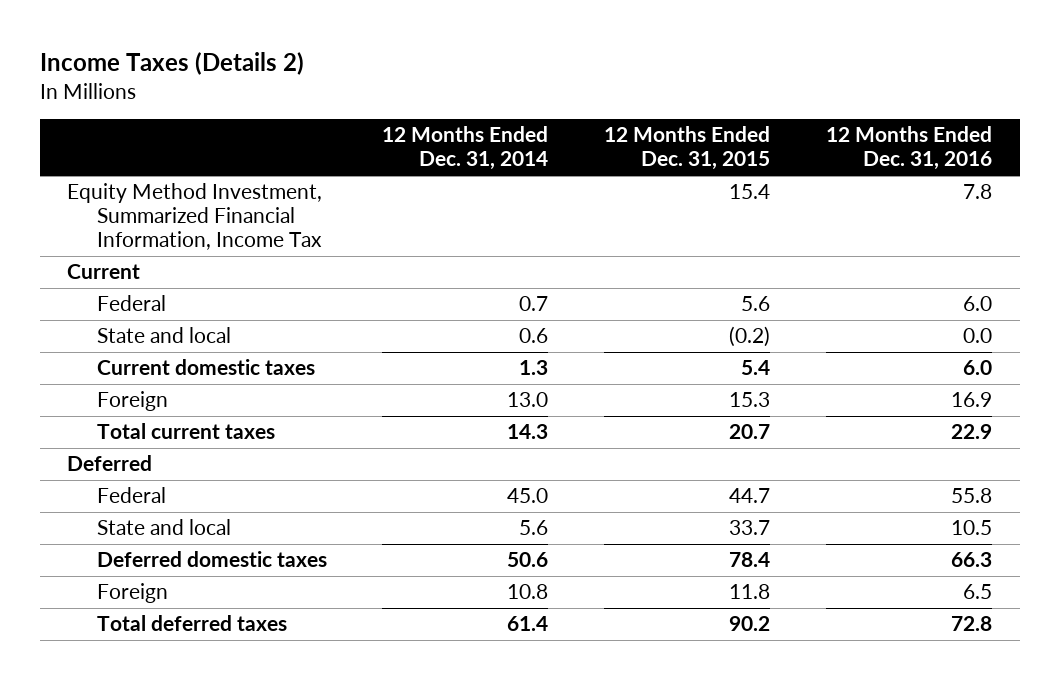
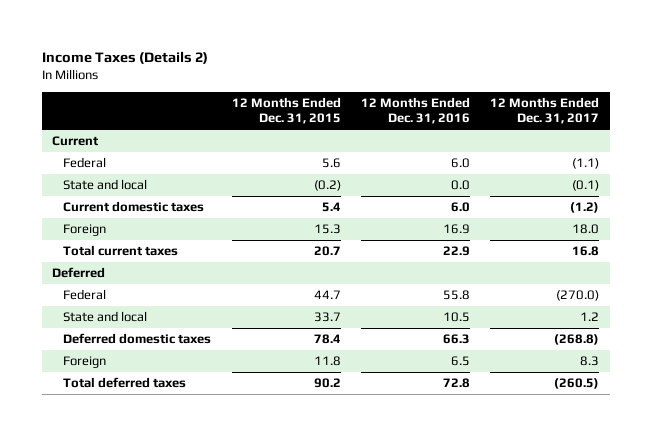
[382,126,549,171] 12 Months Ended Dec. 31, 2014 -> none
none -> [490,97,600,125] 12 Months Ended Dec. 31, 2017
[67,183,323,251] Equity Method Investment, Summarized Financial Information, Income Tax -> none

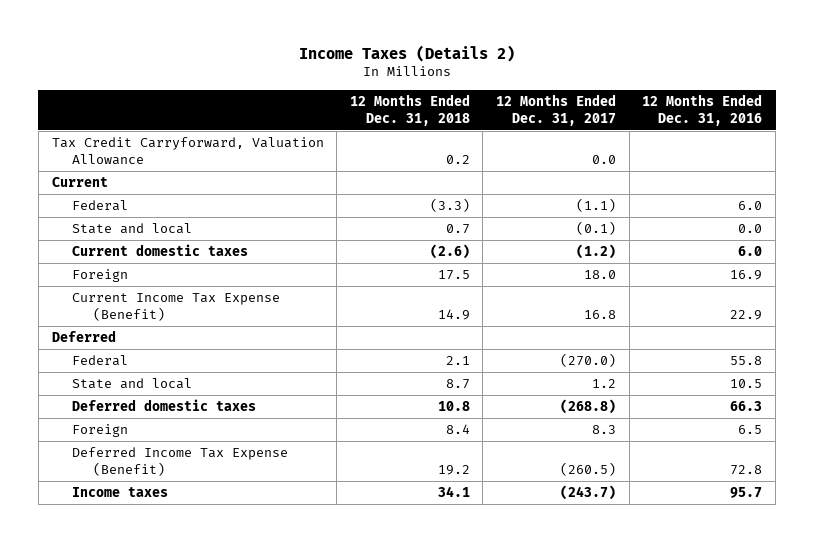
[231,97,341,125] 12 Months Ended Dec. 31, 2015 -> none
none -> [349,93,470,126] 12 Months Ended Dec. 31, 2018
none -> [51,137,324,165] Tax Credit Carryforward, Valuation Allowance
[63,245,179,257] Total current taxes -> [72,293,281,321] Current Income Tax Expense (Benefit)
[63,377,187,389] Total deferred taxes -> [72,447,289,476] Deferred Income Tax Expense (Benefit)
none -> [72,487,169,498] Income taxes

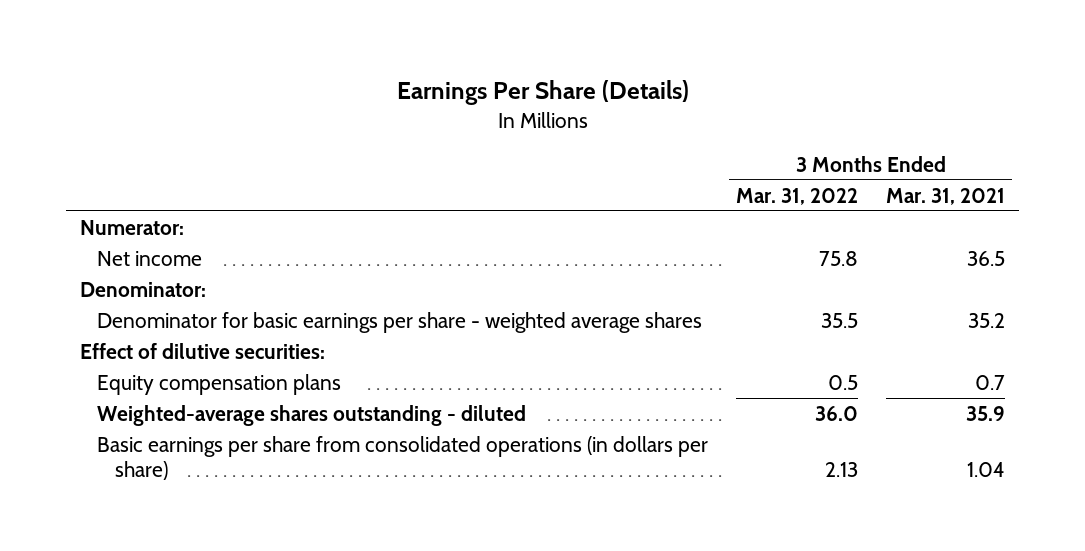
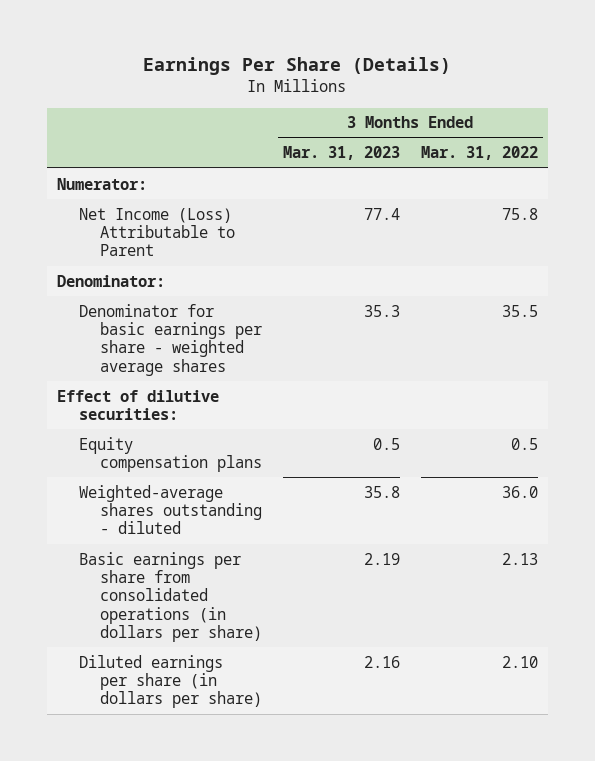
[886,187,1006,205] Mar. 31, 2021 -> none
none -> [282,146,400,161] Mar. 31, 2023
[97,250,203,266] Net income -> [78,207,236,257] Net Income (Loss) Attributable to Parent
none -> [78,654,263,709] Diluted earnings per share (in dollars per share)

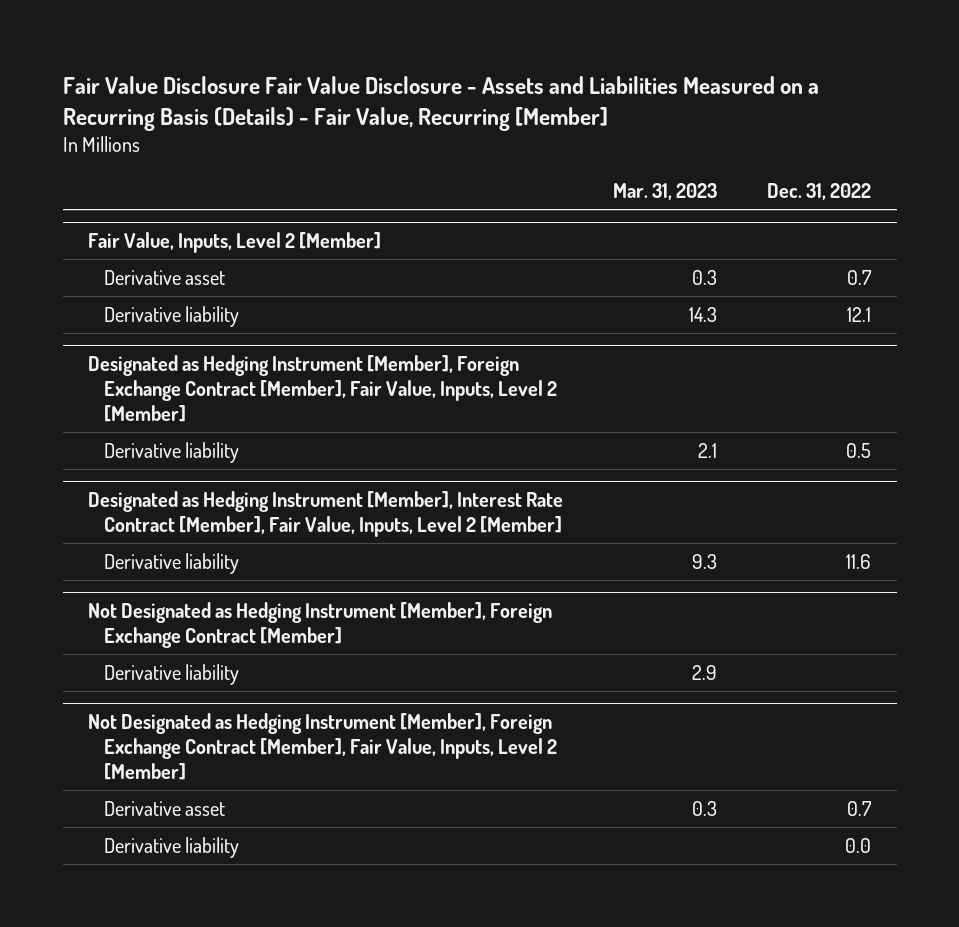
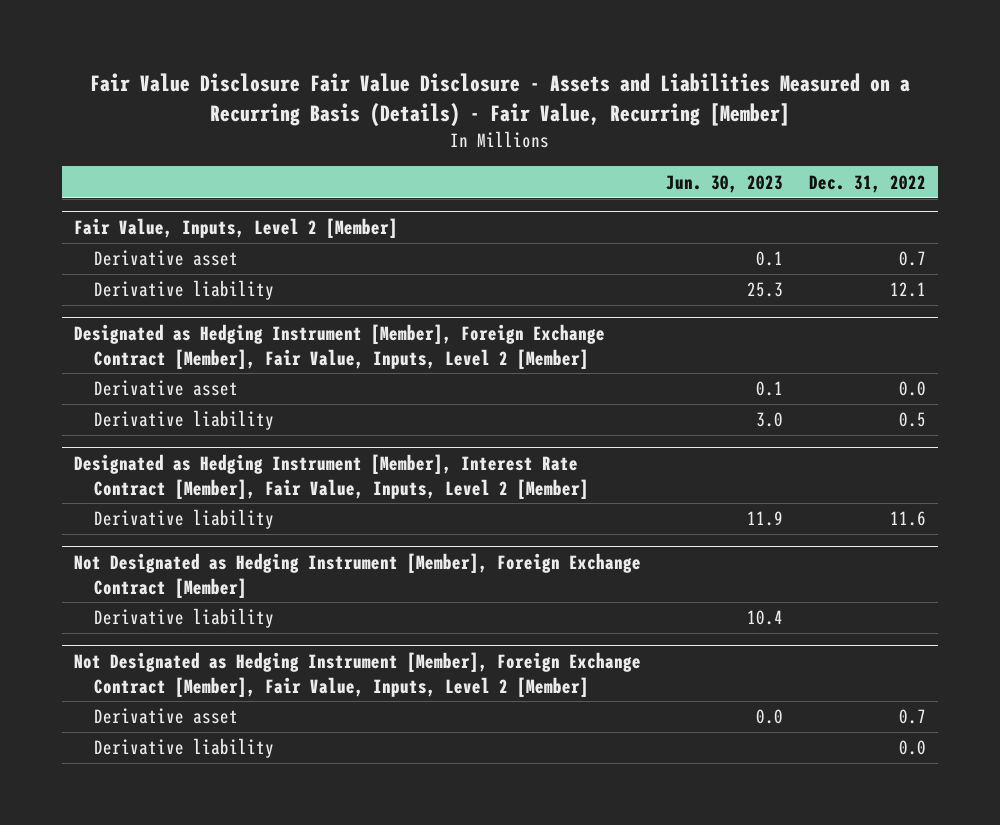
[613,183,718,201] Mar. 31, 2023 -> none
none -> [666,174,784,193] Jun. 30, 2023
none -> [94,380,239,397] Derivative asset

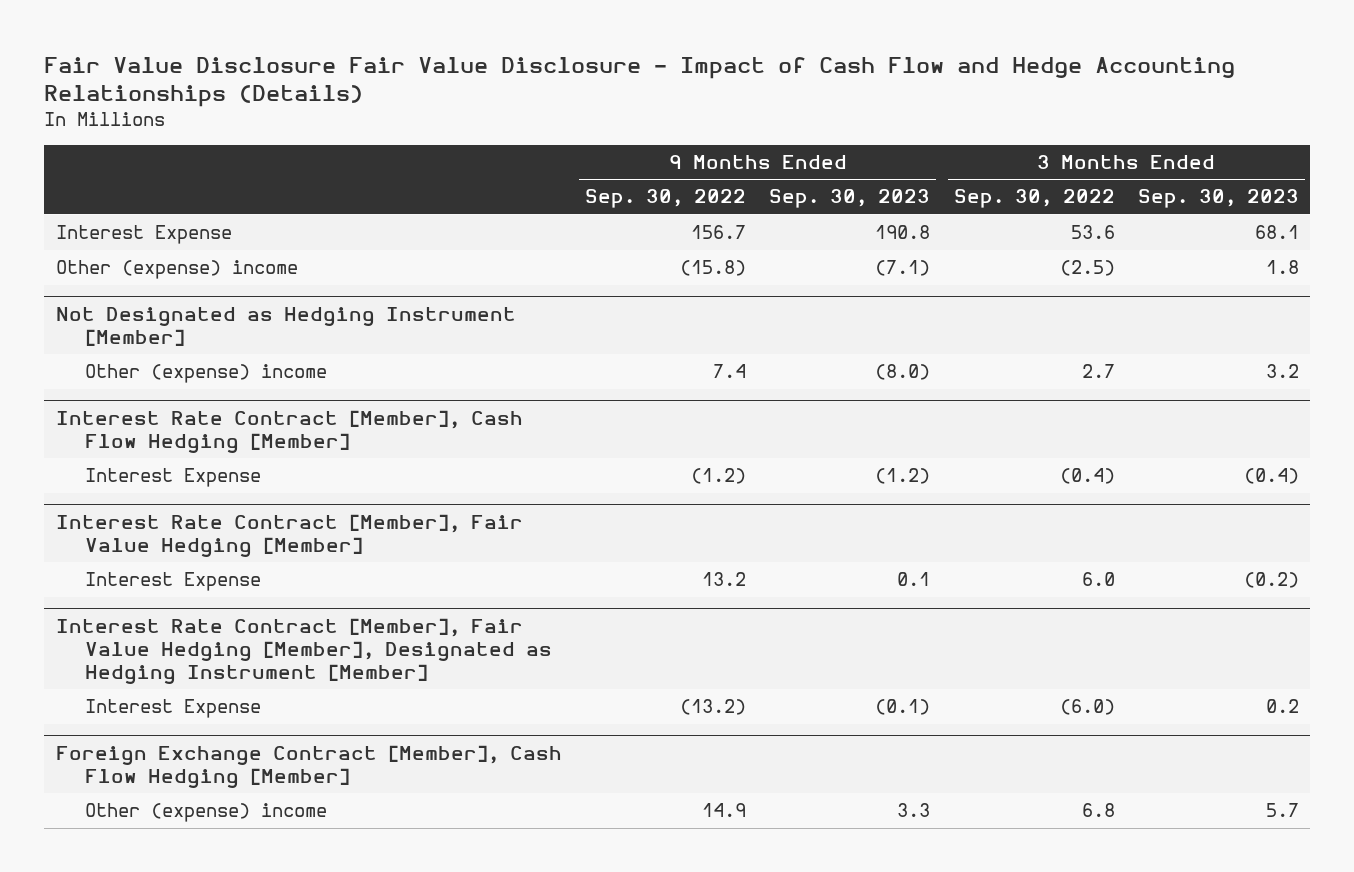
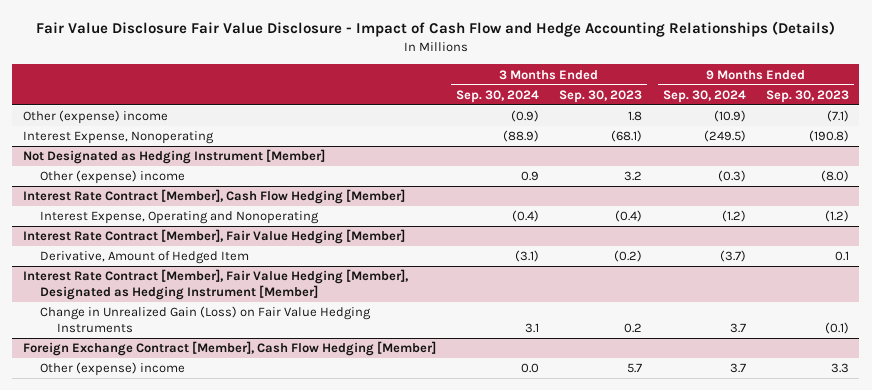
[584,189,746,209] Sep. 30, 2022 -> none
[953,189,1115,209] Sep. 30, 2022 -> none
none -> [456,89,540,103] Sep. 30, 2024
none -> [662,89,746,103] Sep. 30, 2024
[55,225,232,245] Interest Expense -> none
none -> [22,131,214,145] Interest Expense, Nonoperating
[84,468,261,488] Interest Expense -> [39,211,319,225] Interest Expense, Operating and Nonoperating
[84,572,261,592] Interest Expense -> none
none -> [39,251,249,265] Derivative, Amount of Hedged Item
[84,699,261,719] Interest Expense -> none
none -> [39,306,371,334] Change in Unrealized Gain (Loss) on Fair Value Hedging Instruments

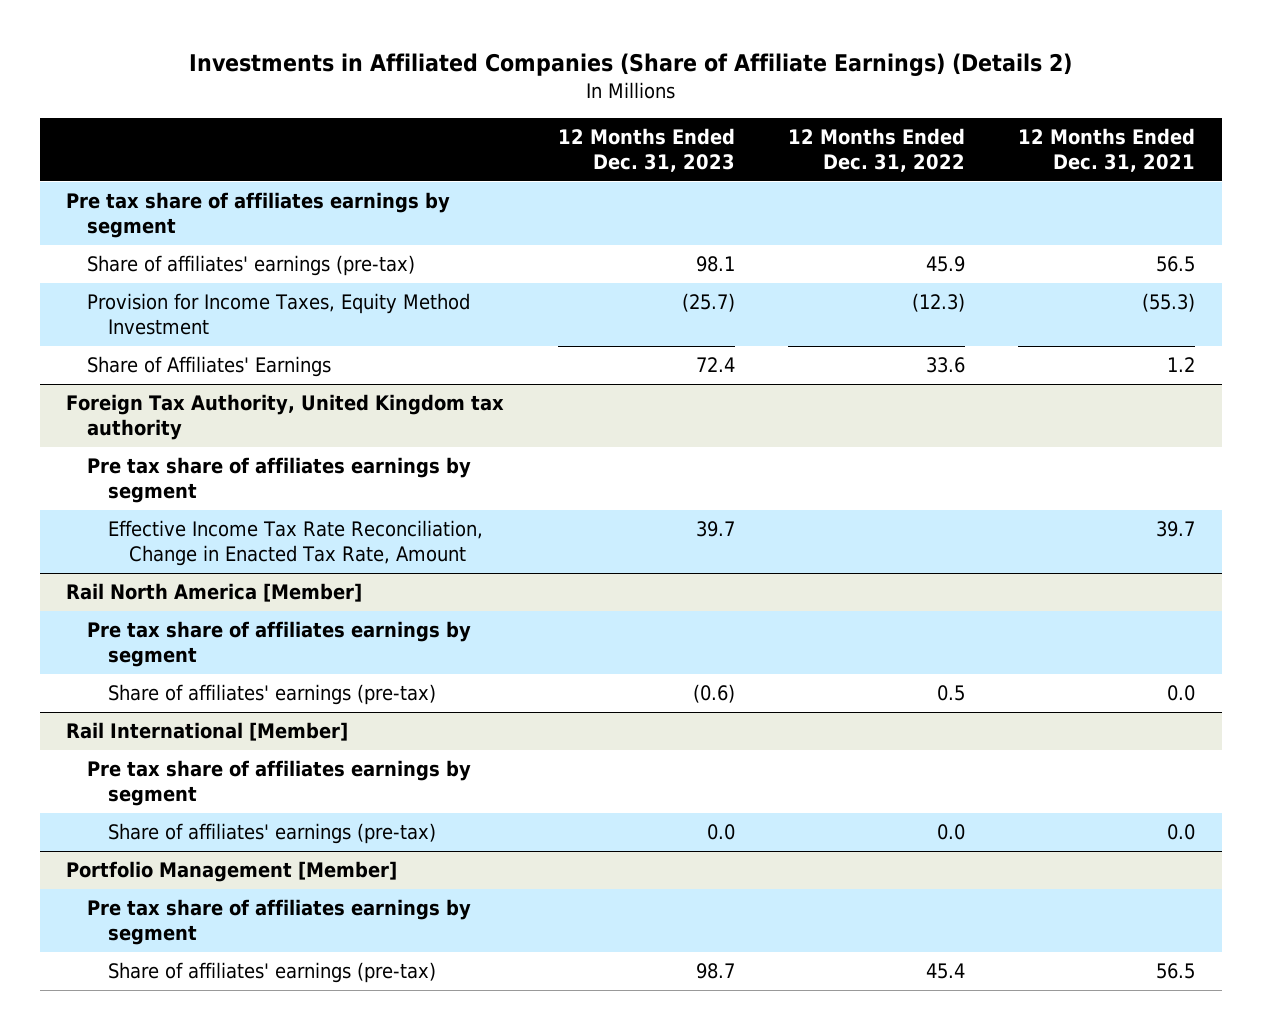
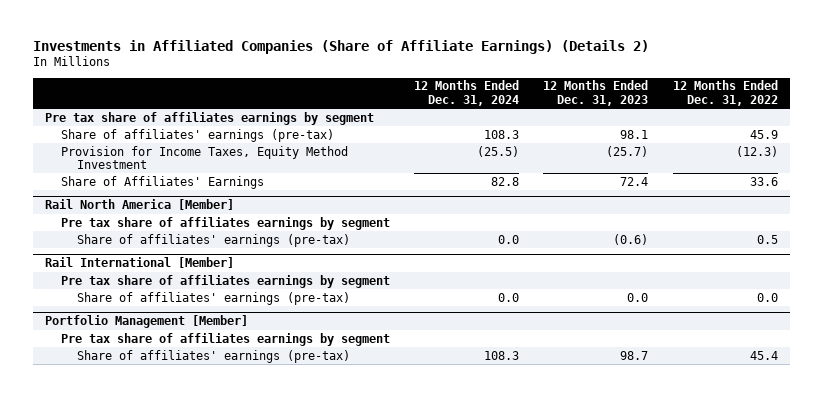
[1018,128,1196,172] 12 Months Ended Dec. 31, 2021 -> none
none -> [414,80,520,107] 12 Months Ended Dec. 31, 2024
[66,394,505,441] Foreign Tax Authority, United Kingdom tax authority -> none
[87,457,472,504] Pre tax share of affiliates earnings by segment -> none
[108,520,484,567] Effective Income Tax Rate Reconciliation, Change in Enacted Tax Rate, Amount -> none

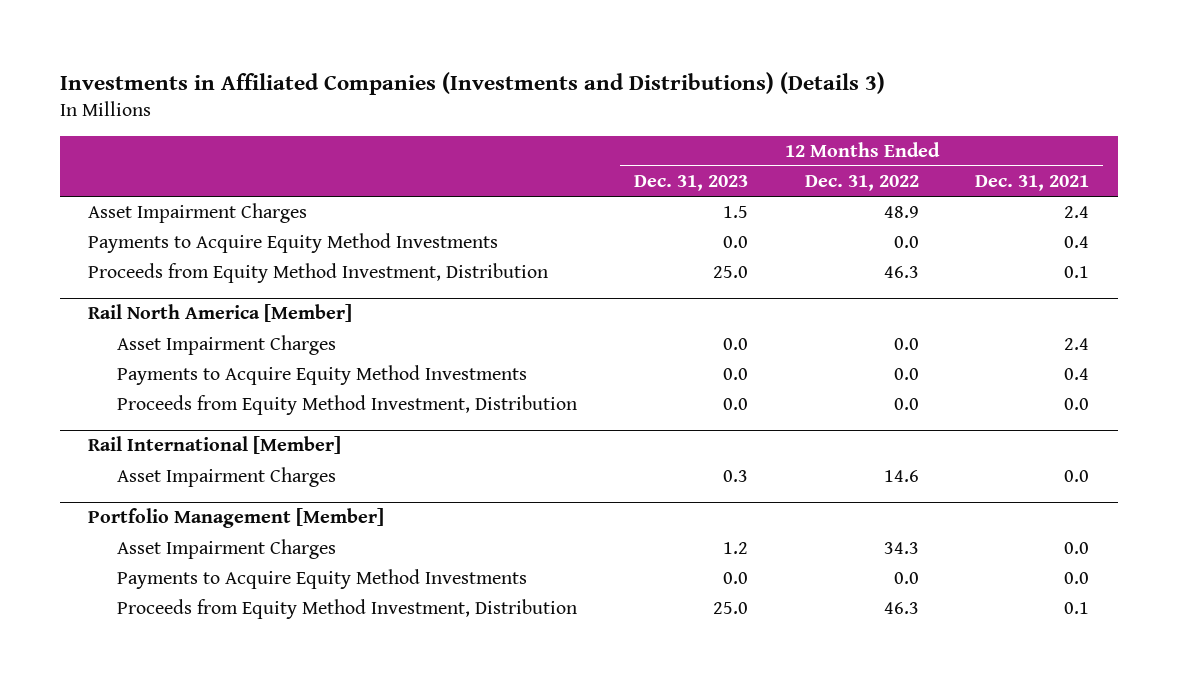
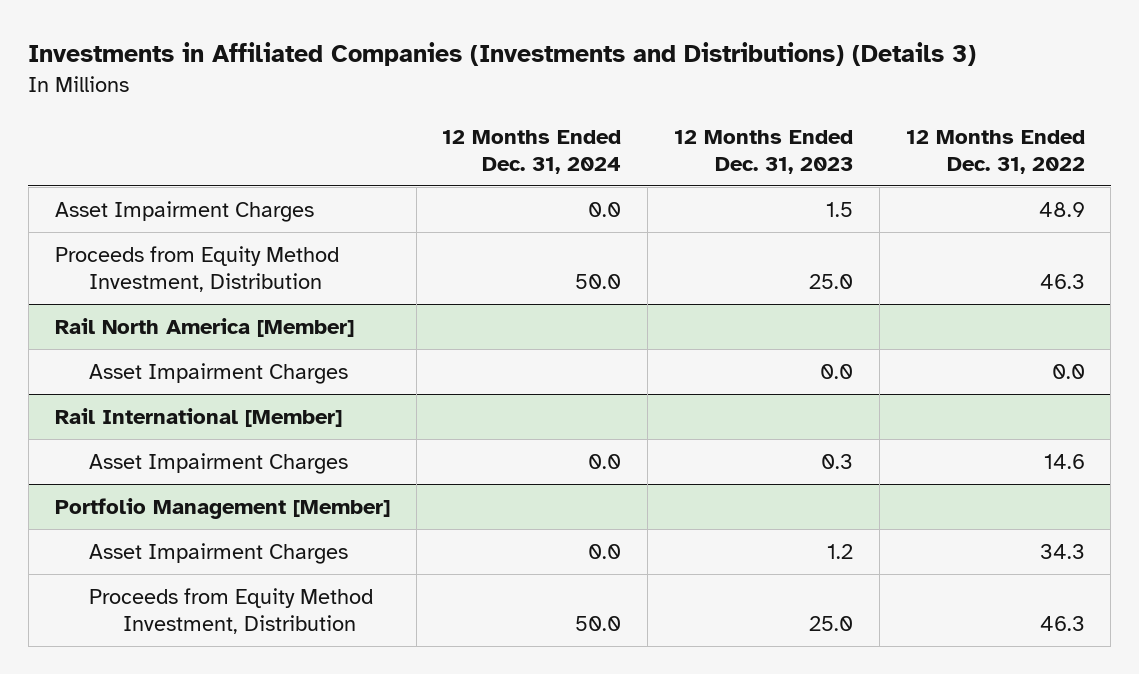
[975,175,1090,192] Dec. 31, 2021 -> none
none -> [442,129,622,175] 12 Months Ended Dec. 31, 2024
[88,233,499,254] Payments to Acquire Equity Method Investments -> none
[117,365,528,386] Payments to Acquire Equity Method Investments -> none
[117,395,578,416] Proceeds from Equity Method Investment, Distribution -> none
[117,569,528,590] Payments to Acquire Equity Method Investments -> none

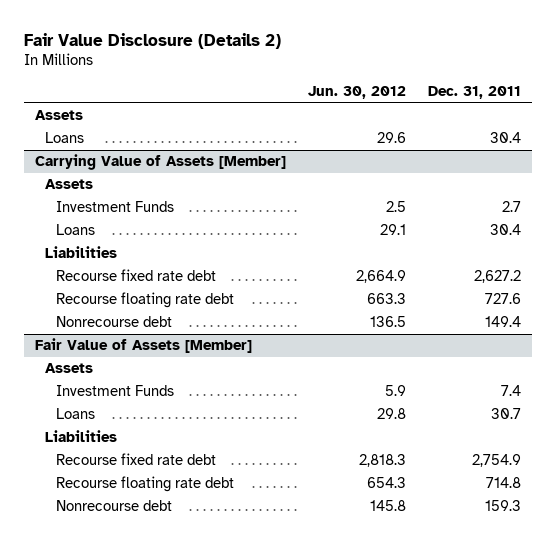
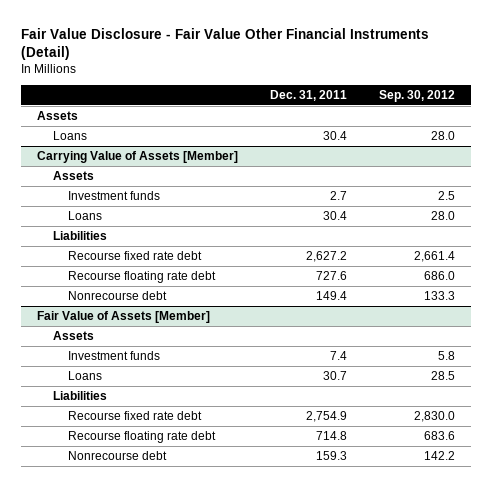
[23,33,281,50] Fair Value Disclosure (Details 2) -> [20,27,429,61] Fair Value Disclosure - Fair Value Other Financial Instruments (Detail)
[307,86,406,100] Jun. 30, 2012 -> none
none -> [378,89,455,102] Sep. 30, 2012
[55,201,174,213] Investment Funds -> [68,190,161,200] Investment funds
[55,385,174,397] Investment Funds -> [68,350,161,360] Investment funds

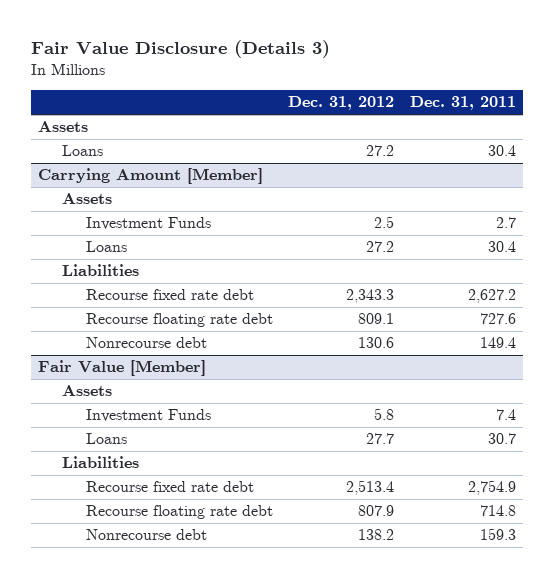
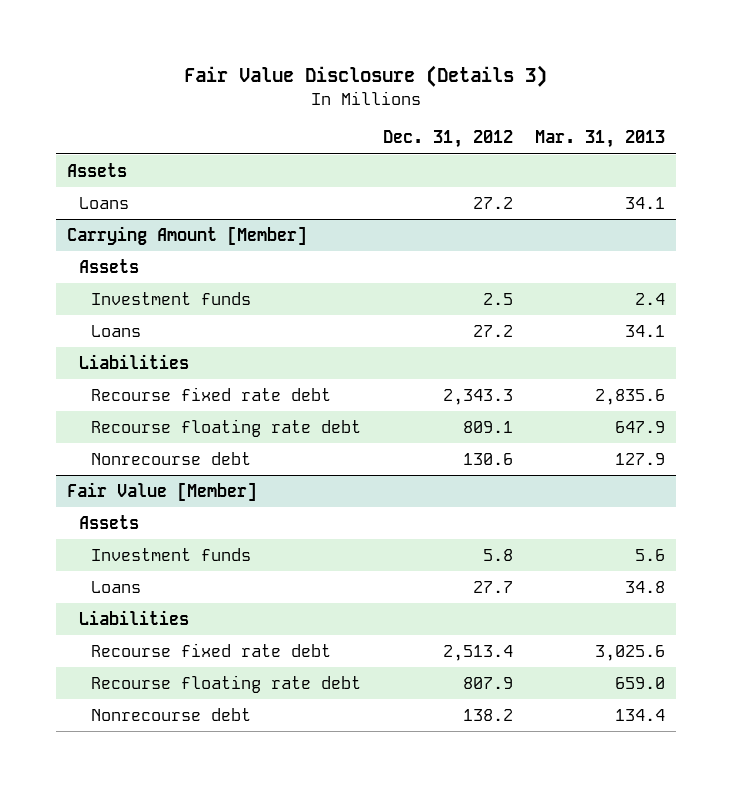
[409,96,516,111] Dec. 31, 2011 -> none
none -> [534,130,665,149] Mar. 31, 2013
[86,217,212,231] Investment Funds -> [91,291,252,305] Investment funds
[86,409,212,423] Investment Funds -> [91,547,252,561] Investment funds

